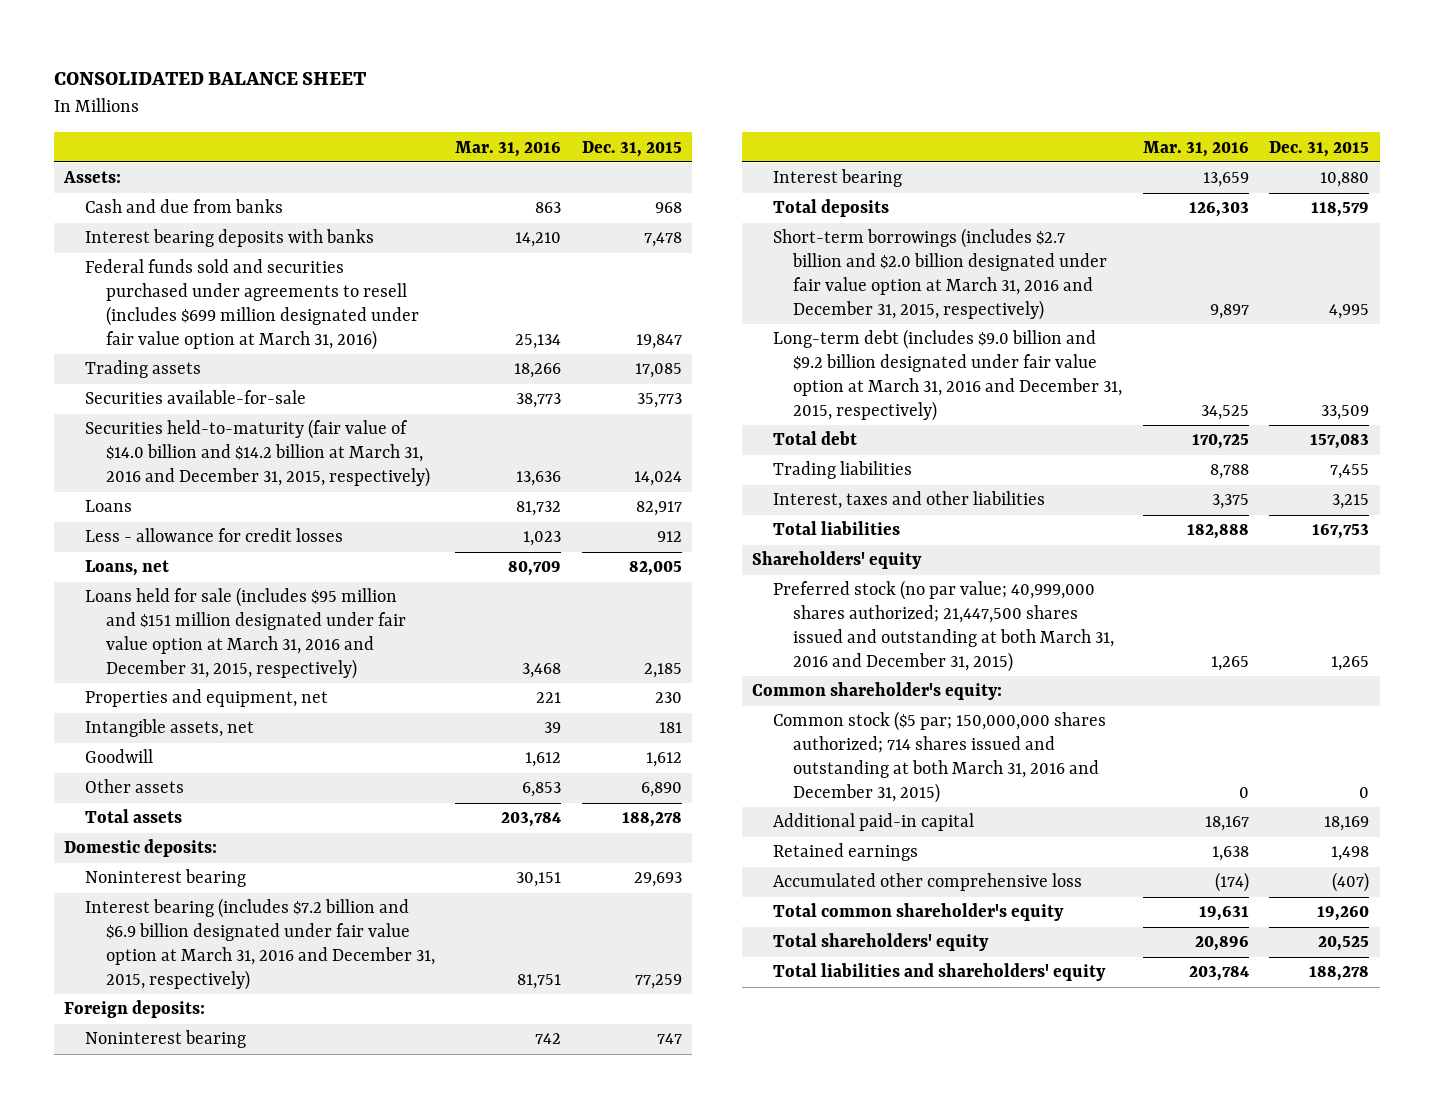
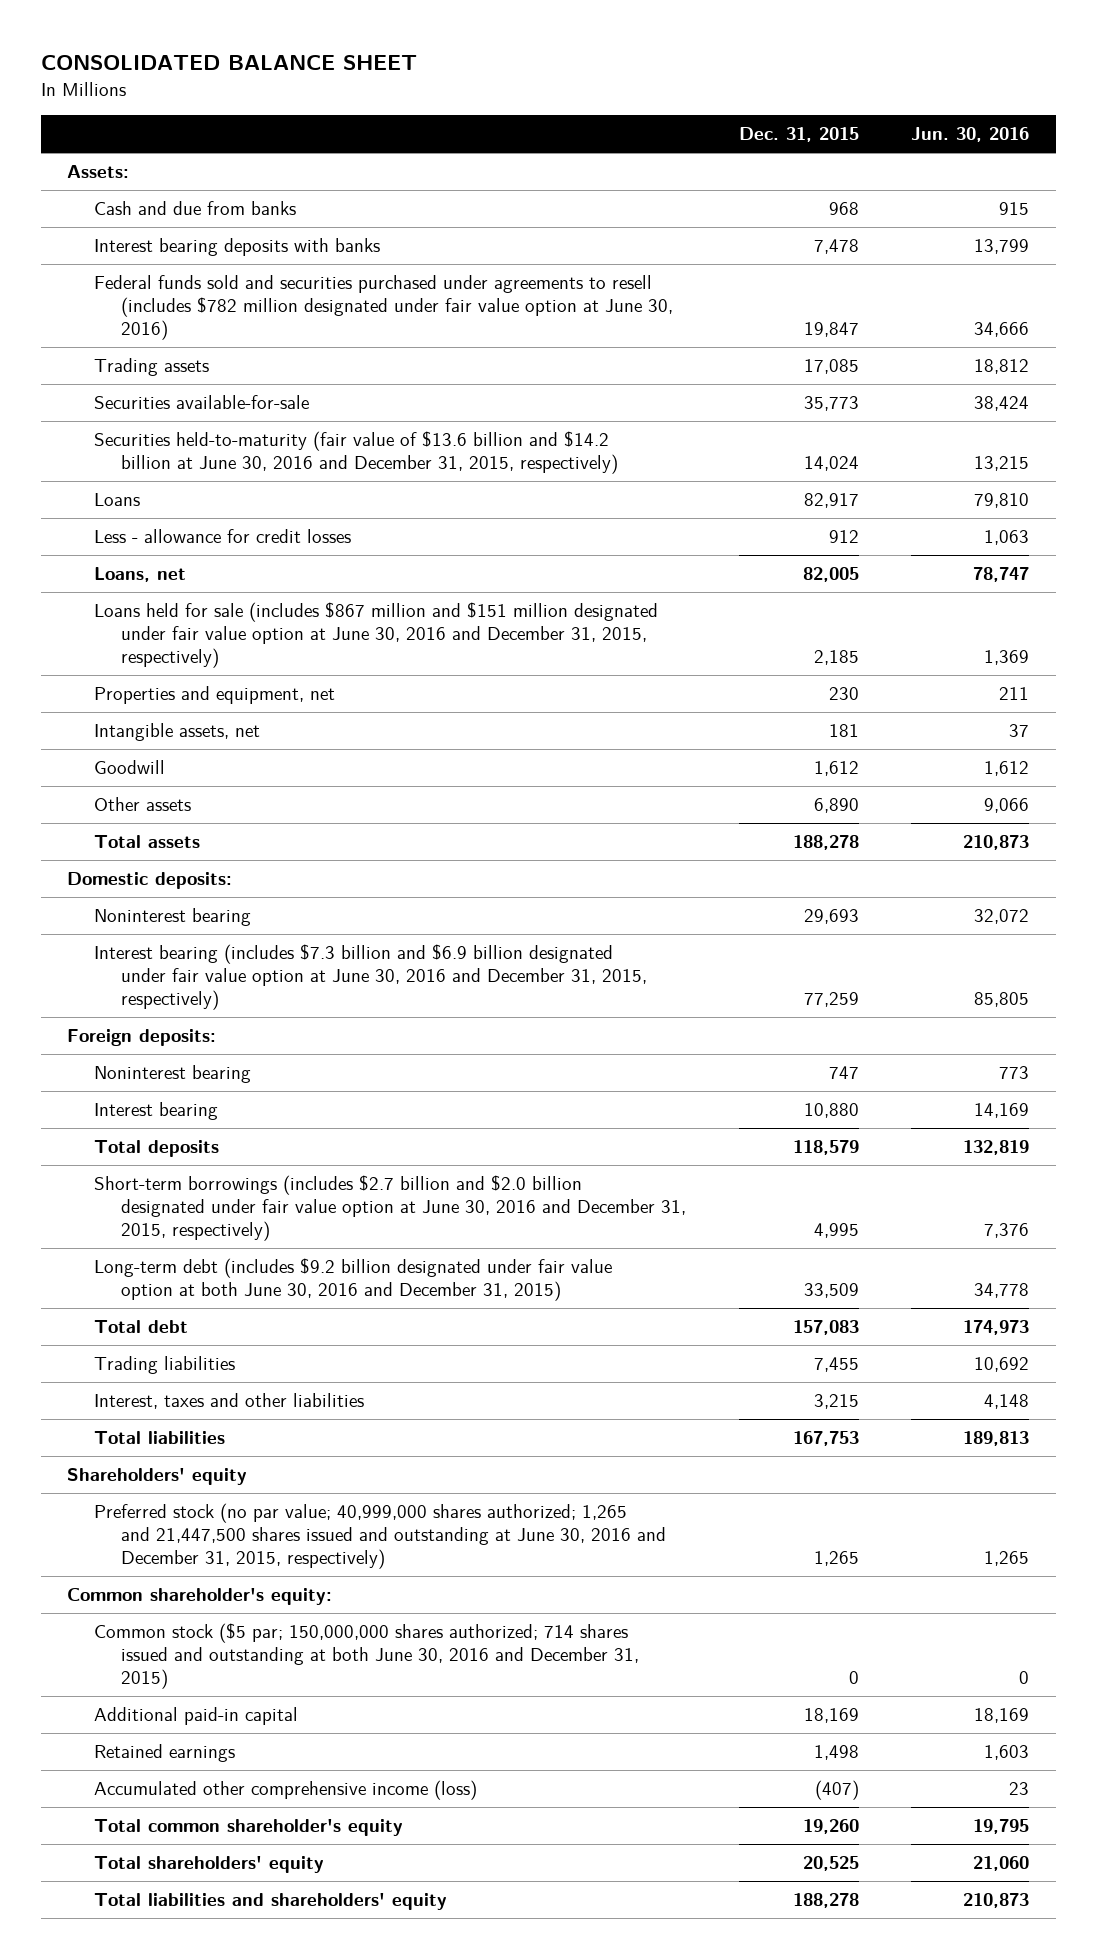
[455,140,562,157] Mar. 31, 2016 -> none
none -> [911,127,1030,143] Jun. 30, 2016
[84,259,419,351] Federal funds sold and securities purchased under agreements to resell (includes $699 million designated under fair value option at March 31, 2016) -> [94,275,673,340] Federal funds sold and securities purchased under agreements to resell (includes $782 million designated under fair value option at June 30, 2016)
[84,419,430,488] Securities held-to-maturity (fair value of $14.0 billion and $14.2 billion at March 31, 2016 and December 31, 2015, respectively) -> [94,431,618,474] Securities held-to-maturity (fair value of $13.6 billion and $14.2 billion at June 30, 2016 and December 31, 2015, respectively)
[84,587,406,680] Loans held for sale (includes $95 million and $151 million designated under fair value option at March 31, 2016 and December 31, 2015, respectively) -> [94,602,659,668] Loans held for sale (includes $867 million and $151 million designated under fair value option at June 30, 2016 and December 31, 2015, respectively)
[84,898,435,991] Interest bearing (includes $7.2 billion and $6.9 billion designated under fair value option at March 31, 2016 and December 31, 2015, respectively) -> [94,944,647,1010] Interest bearing (includes $7.3 billion and $6.9 billion designated under fair value option at June 30, 2016 and December 31, 2015, respectively)
[772,228,1108,321] Short-term borrowings (includes $2.7 billion and $2.0 billion designated under fair value option at March 31, 2016 and December 31, 2015, respectively) -> [94,1175,686,1241] Short-term borrowings (includes $2.7 billion and $2.0 billion designated under fair value option at June 30, 2016 and December 31, 2015, respectively)
[772,329,1123,422] Long-term debt (includes $9.0 billion and $9.2 billion designated under fair value option at March 31, 2016 and December 31, 2015, respectively) -> [94,1258,613,1301] Long-term debt (includes $9.2 billion designated under fair value option at both June 30, 2016 and December 31, 2015)
[772,580,1115,673] Preferred stock (no par value; 40,999,000 shares authorized; 21,447,500 shares issued and outstanding at both March 31, 2016 and December 31, 2015) -> [94,1503,666,1569] Preferred stock (no par value; 40,999,000 shares authorized; 1,265 and 21,447,500 shares issued and outstanding at June 30, 2016 and December 31, 2015, respectively)
[772,711,1106,804] Common stock ($5 par; 150,000,000 shares authorized; 714 shares issued and outstanding at both March 31, 2016 and December 31, 2015) -> [94,1623,639,1689] Common stock ($5 par; 150,000,000 shares authorized; 714 shares issued and outstanding at both June 30, 2016 and December 31, 2015)
[772,873,1082,892] Accumulated other comprehensive loss -> [94,1780,478,1801] Accumulated other comprehensive income (loss)

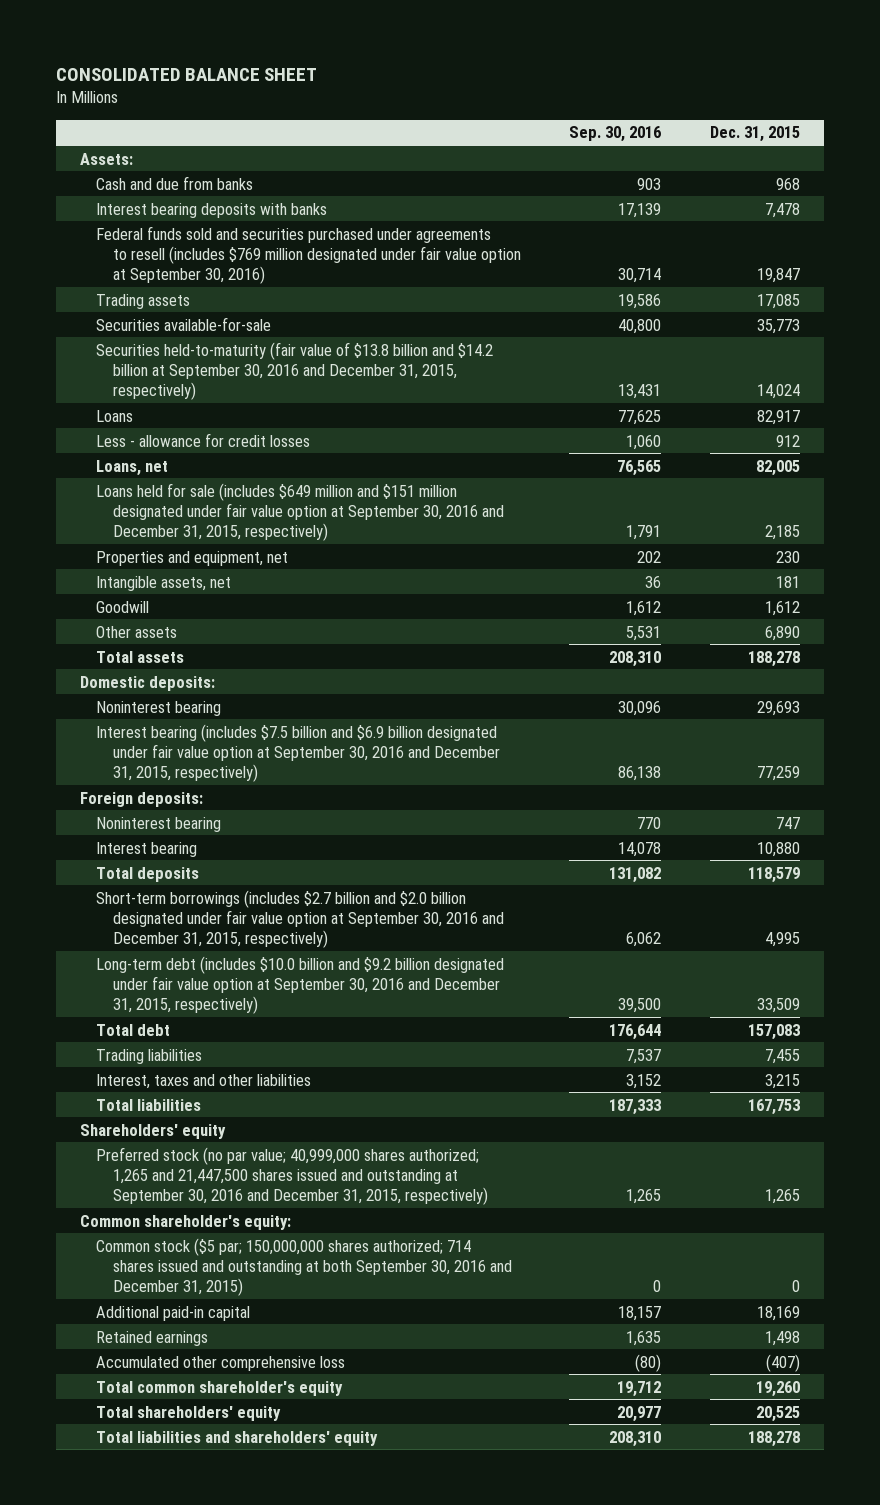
[911,127,1030,143] Jun. 30, 2016 -> none
none -> [569,126,662,143] Sep. 30, 2016
[94,275,673,340] Federal funds sold and securities purchased under agreements to resell (includes $782 million designated under fair value option at June 30, 2016) -> [96,225,521,284] Federal funds sold and securities purchased under agreements to resell (includes $769 million designated under fair value option at September 30, 2016)
[94,431,618,474] Securities held-to-maturity (fair value of $13.6 billion and $14.2 billion at June 30, 2016 and December 31, 2015, respectively) -> [96,341,494,400] Securities held-to-maturity (fair value of $13.8 billion and $14.2 billion at September 30, 2016 and December 31, 2015, respectively)
[94,602,659,668] Loans held for sale (includes $867 million and $151 million designated under fair value option at June 30, 2016 and December 31, 2015, respectively) -> [96,482,504,541] Loans held for sale (includes $649 million and $151 million designated under fair value option at September 30, 2016 and December 31, 2015, respectively)
[94,944,647,1010] Interest bearing (includes $7.3 billion and $6.9 billion designated under fair value option at June 30, 2016 and December 31, 2015, respectively) -> [96,723,500,782] Interest bearing (includes $7.5 billion and $6.9 billion designated under fair value option at September 30, 2016 and December 31, 2015, respectively)
[94,1175,686,1241] Short-term borrowings (includes $2.7 billion and $2.0 billion designated under fair value option at June 30, 2016 and December 31, 2015, respectively) -> [96,889,504,948] Short-term borrowings (includes $2.7 billion and $2.0 billion designated under fair value option at September 30, 2016 and December 31, 2015, respectively)
[94,1258,613,1301] Long-term debt (includes $9.2 billion designated under fair value option at both June 30, 2016 and December 31, 2015) -> [96,955,505,1014] Long-term debt (includes $10.0 billion and $9.2 billion designated under fair value option at September 30, 2016 and December 31, 2015, respectively)
[94,1503,666,1569] Preferred stock (no par value; 40,999,000 shares authorized; 1,265 and 21,447,500 shares issued and outstanding at June 30, 2016 and December 31, 2015, respectively) -> [96,1146,488,1205] Preferred stock (no par value; 40,999,000 shares authorized; 1,265 and 21,447,500 shares issued and outstanding at September 30, 2016 and December 31, 2015, respectively)
[94,1623,639,1689] Common stock ($5 par; 150,000,000 shares authorized; 714 shares issued and outstanding at both June 30, 2016 and December 31, 2015) -> [96,1237,512,1296] Common stock ($5 par; 150,000,000 shares authorized; 714 shares issued and outstanding at both September 30, 2016 and December 31, 2015)
[94,1780,478,1801] Accumulated other comprehensive income (loss) -> [96,1355,346,1371] Accumulated other comprehensive loss

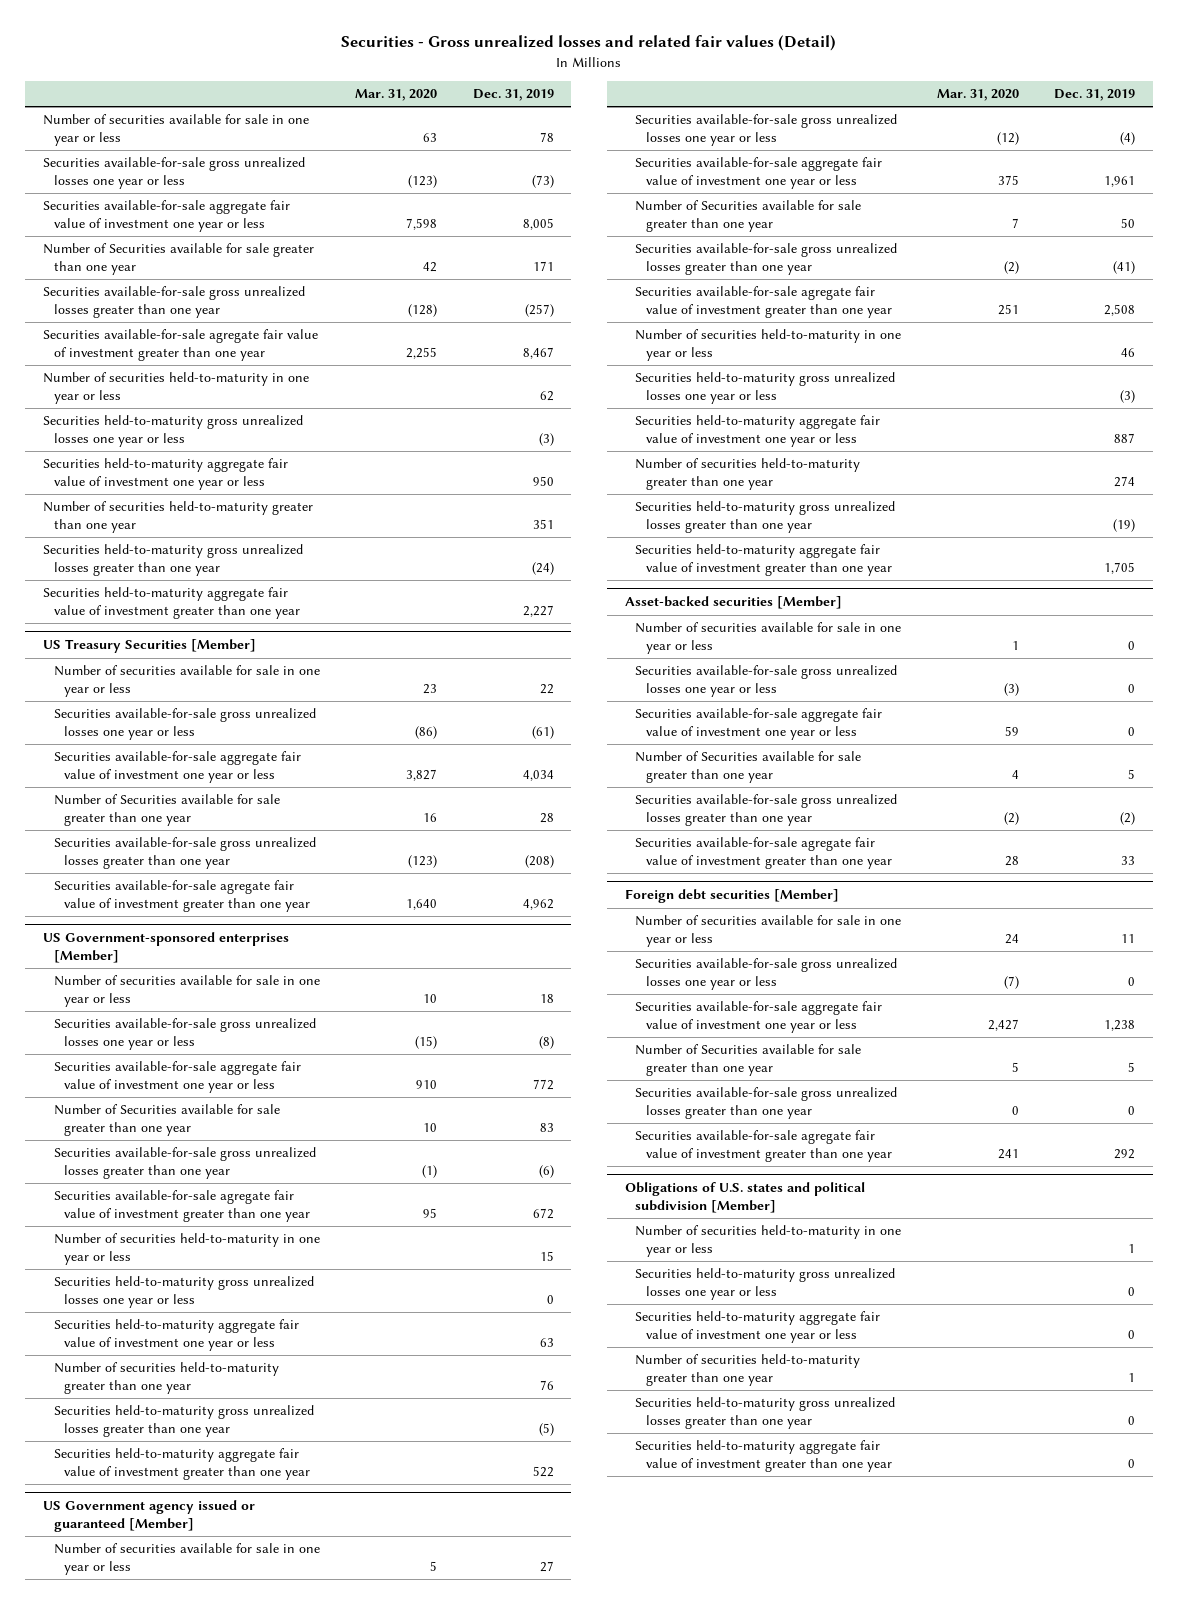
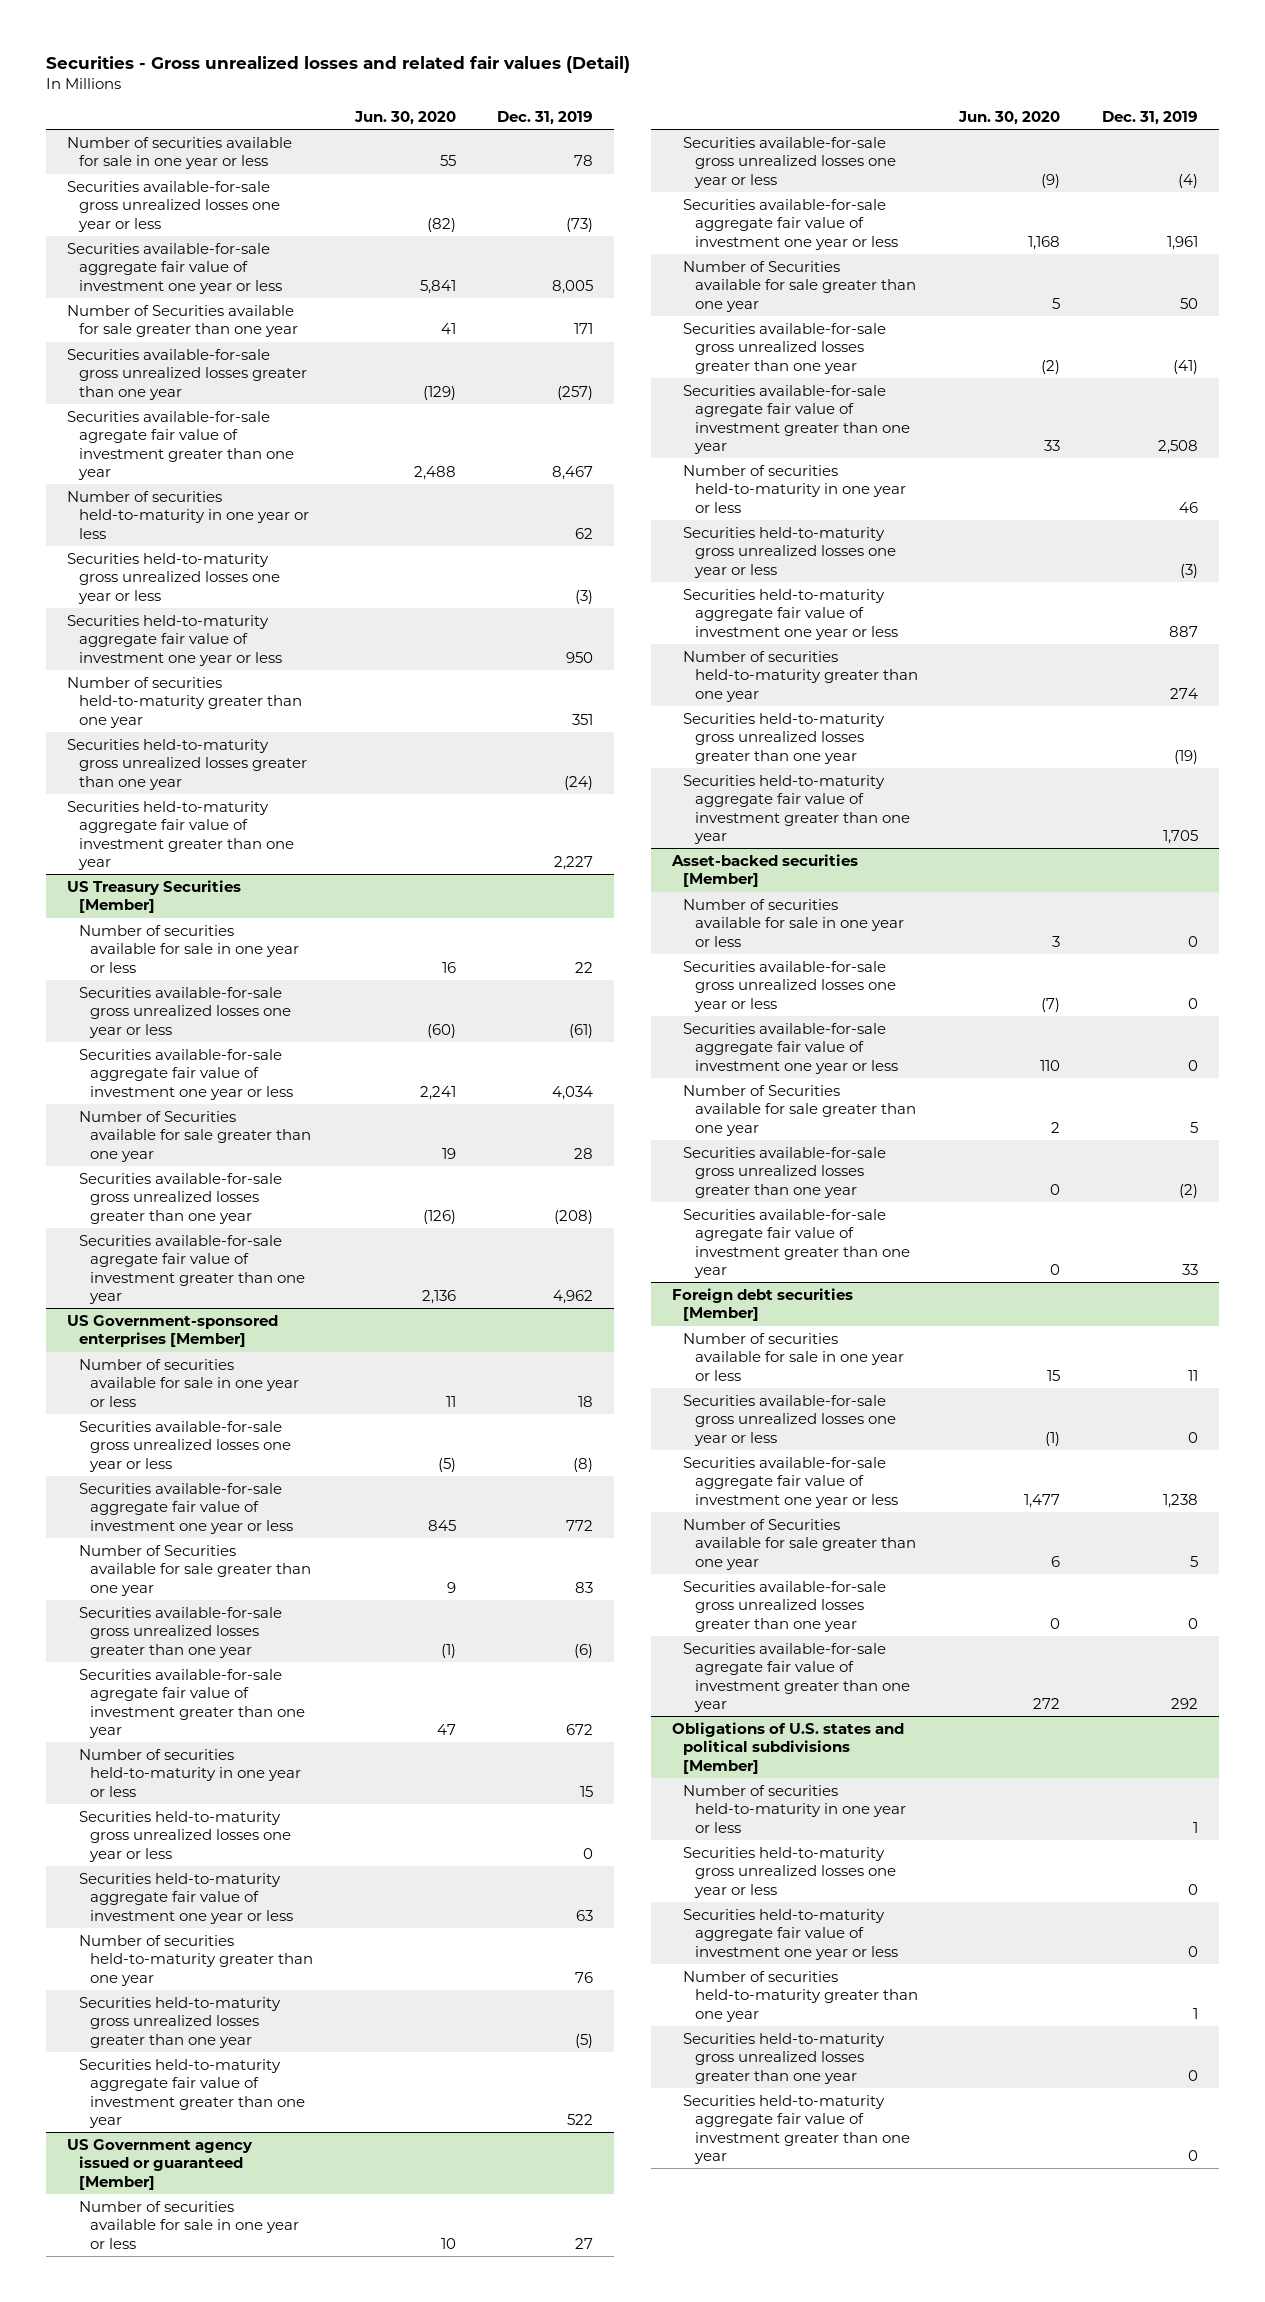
[355,89,438,102] Mar. 31, 2020 -> none
none -> [353,110,456,125] Jun. 30, 2020
[624,1182,865,1214] Obligations of U.S. states and political subdivision [Member] -> [671,1721,904,1774] Obligations of U.S. states and political subdivisions [Member]

